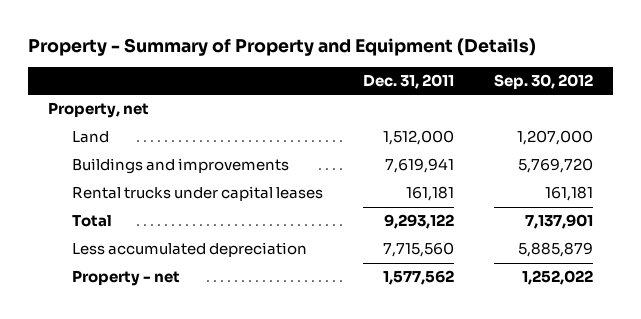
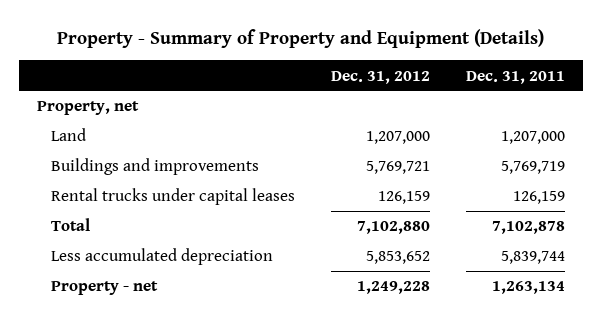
[493,74,593,90] Sep. 30, 2012 -> none
none -> [330,70,430,84] Dec. 31, 2012
[383,130,455,146] 1,512,000 -> [500,131,565,145] 1,207,000
[385,158,455,174] 7,619,941 -> [500,161,565,175] 5,769,719
[406,186,455,202] 161,181 -> [512,191,565,205] 126,159
[384,214,455,230] 9,293,122 -> [491,221,565,235] 7,102,878
[383,242,455,258] 7,715,560 -> [500,251,565,265] 5,839,744
[383,270,455,286] 1,577,562 -> [491,281,565,295] 1,263,134

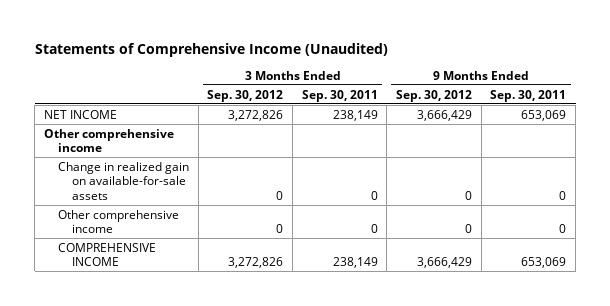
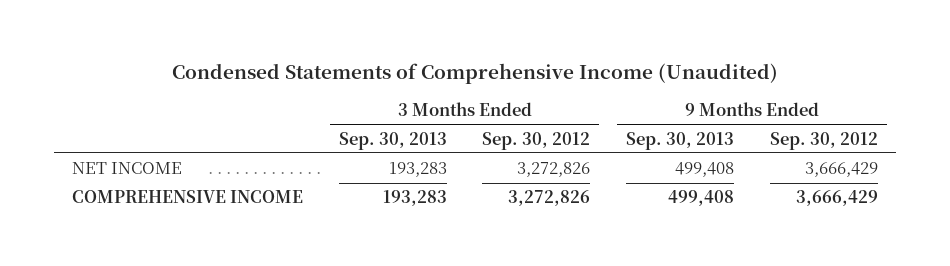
[34,42,388,57] Statements of Comprehensive Income (Unaudited) -> [171,63,778,85] Condensed Statements of Comprehensive Income (Unaudited)
[301,89,378,102] Sep. 30, 2011 -> none
[490,89,567,102] Sep. 30, 2011 -> none
none -> [338,131,447,150] Sep. 30, 2013
none -> [626,131,735,150] Sep. 30, 2013
[44,128,175,153] Other comprehensive income -> none
[58,161,190,200] Change in realized gain on available-for-sale assets -> none
[58,209,180,234] Other comprehensive income -> none

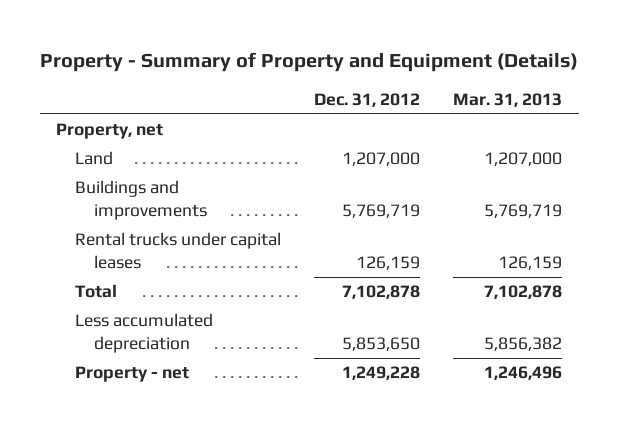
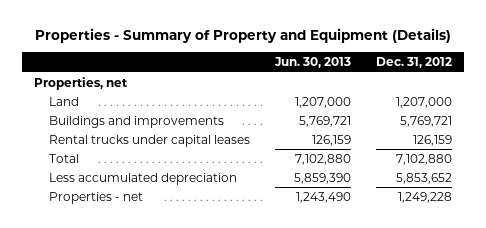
[39,52,578,73] Property - Summary of Property and Equipment (Details) -> [35,28,452,44] Properties - Summary of Property and Equipment (Details)
[453,92,563,107] Mar. 31, 2013 -> none
none -> [274,56,352,68] Jun. 30, 2013
[56,123,164,140] Property, net -> [34,76,129,90] Properties, net
[342,203,421,218] 5,769,719 -> [399,115,452,127] 5,769,721
[342,285,421,300] 7,102,878 -> [395,153,452,165] 7,102,880
[342,336,421,351] 5,853,650 -> [395,172,452,184] 5,853,652
[75,366,190,383] Property - net -> [49,191,144,204] Properties - net

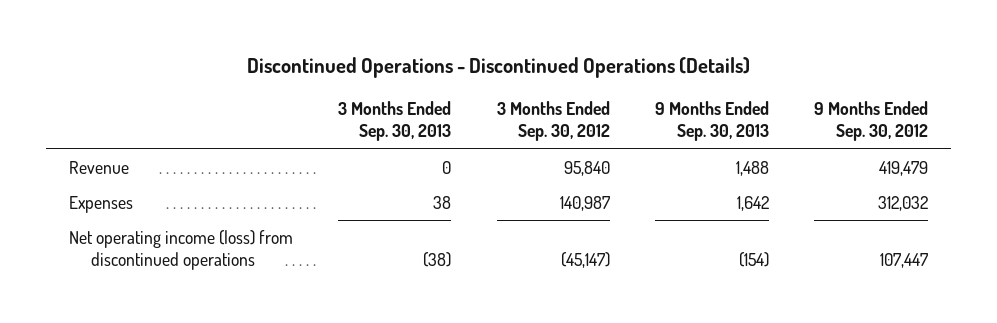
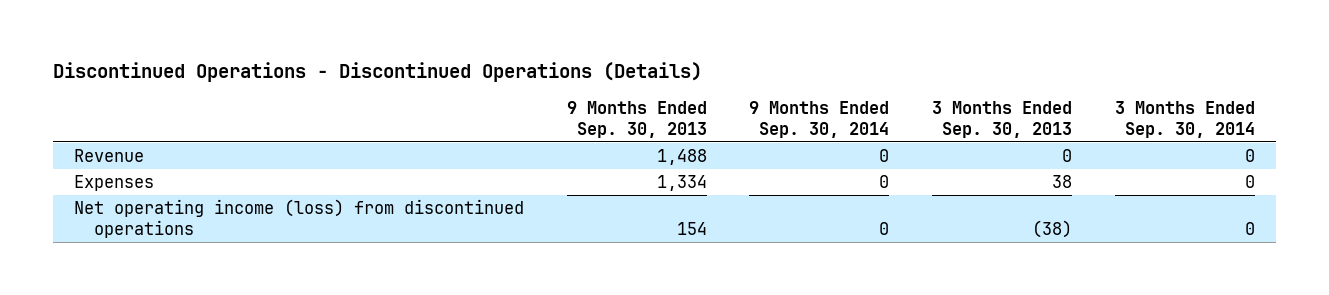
[496,101,610,142] 3 Months Ended Sep. 30, 2012 -> none
[814,101,929,142] 9 Months Ended Sep. 30, 2012 -> none
none -> [749,100,890,138] 9 Months Ended Sep. 30, 2014
none -> [1114,100,1255,138] 3 Months Ended Sep. 30, 2014
[737,195,770,211] 1,642 -> [656,175,707,192] 1,334
[739,252,770,268] (154) -> [676,221,707,235] 154

